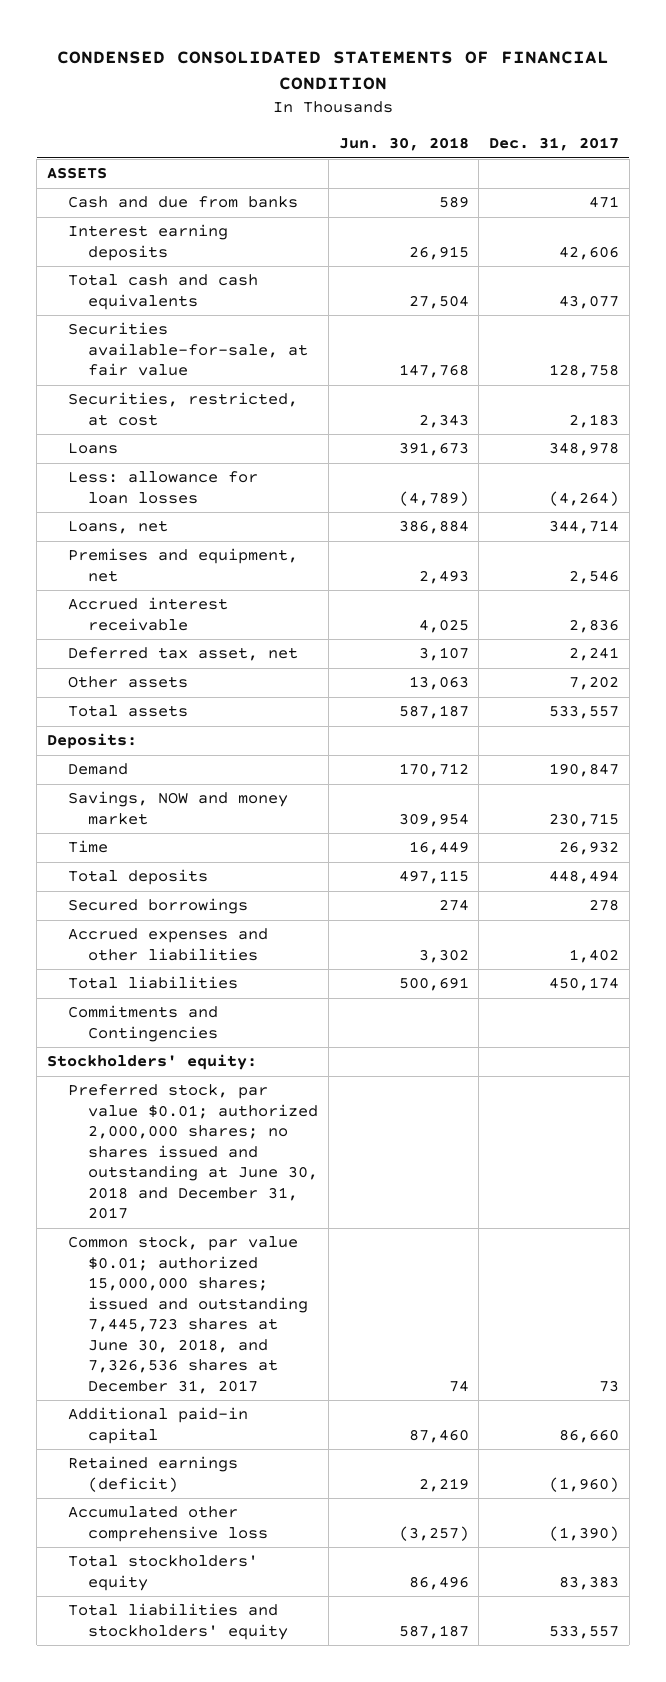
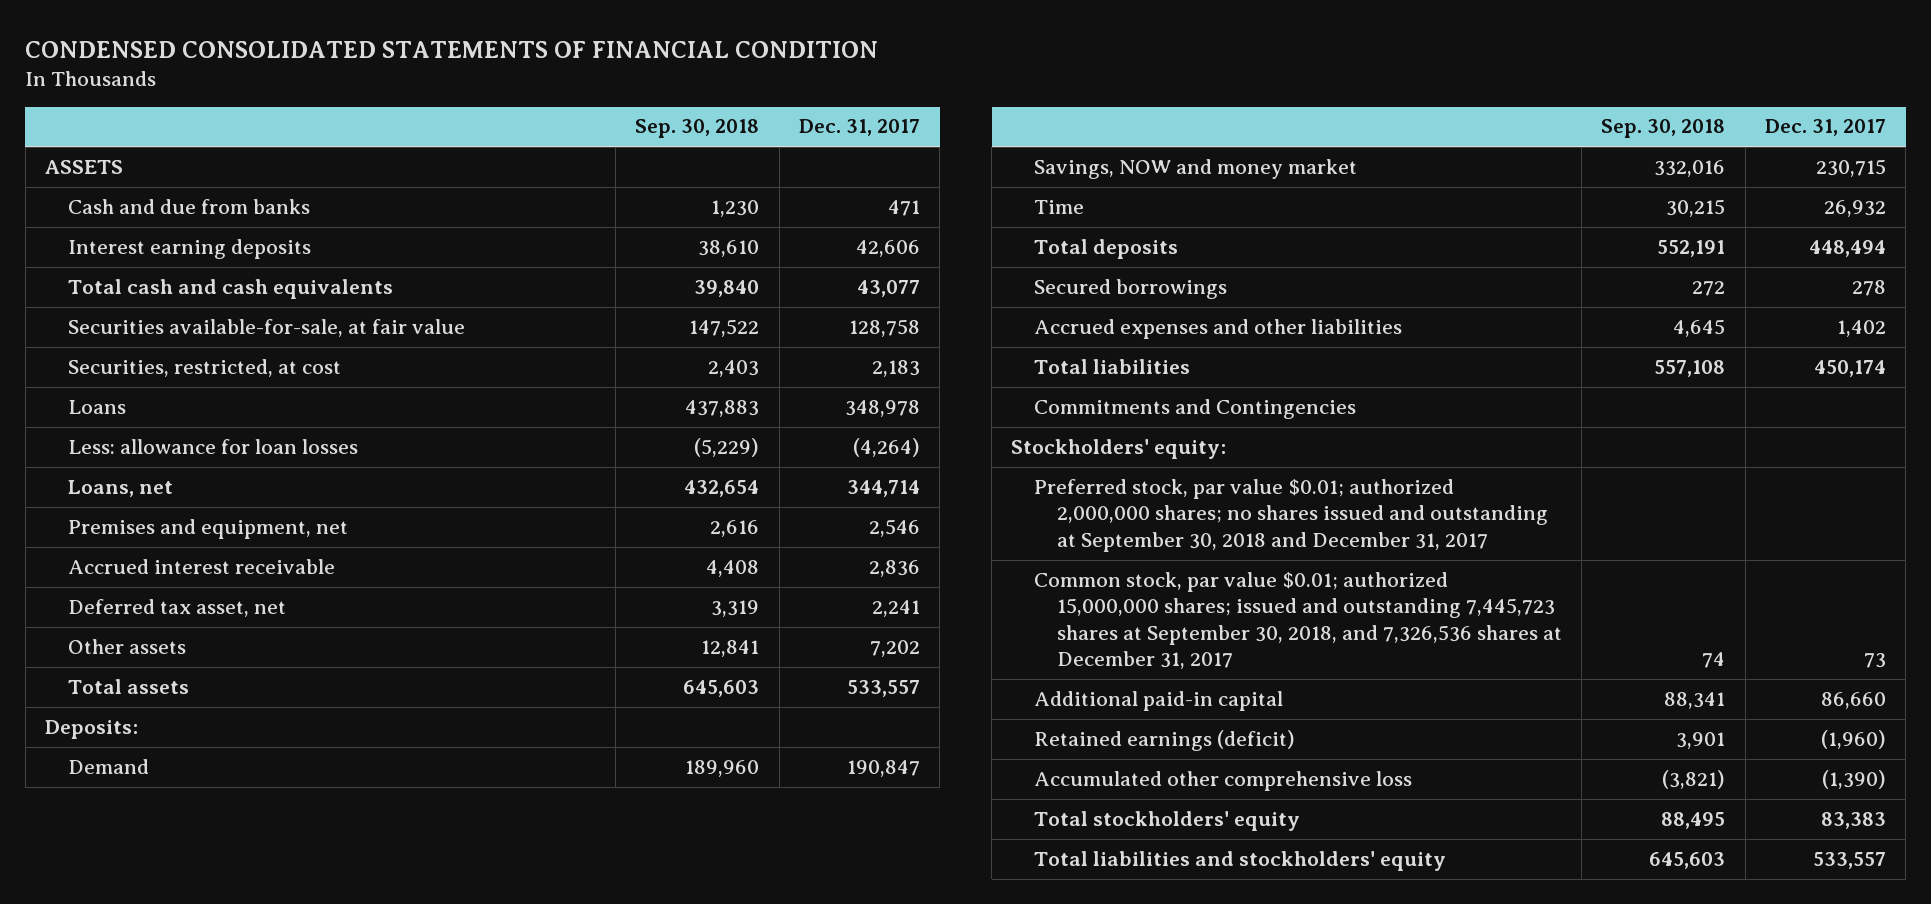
[338,137,469,152] Jun. 30, 2018 -> none
none -> [635,119,760,139] Sep. 30, 2018
[67,1084,319,1220] Preferred stock, par value $0.01; authorized 2,000,000 shares; no shares issued and outstanding at June 30, 2018 and December 31, 2017 -> [1034,478,1548,552] Preferred stock, par value $0.01; authorized 2,000,000 shares; no shares issued and outstanding at September 30, 2018 and December 31, 2017
[67,1236,309,1394] Common stock, par value $0.01; authorized 15,000,000 shares; issued and outstanding 7,445,723 shares at June 30, 2018, and 7,326,536 shares at December 31, 2017 -> [1034,571,1562,670] Common stock, par value $0.01; authorized 15,000,000 shares; issued and outstanding 7,445,723 shares at September 30, 2018, and 7,326,536 shares at December 31, 2017

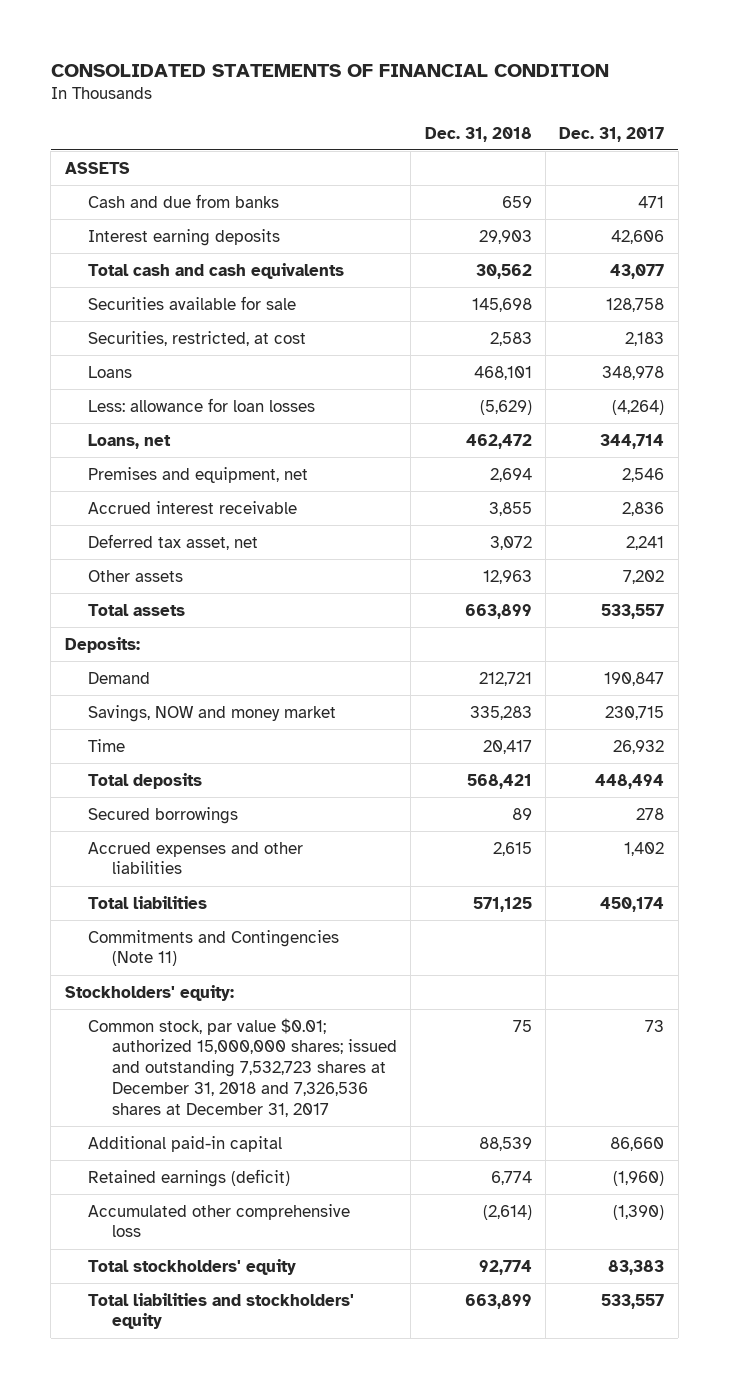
[25,40,879,58] CONDENSED CONSOLIDATED STATEMENTS OF FINANCIAL CONDITION -> [50,63,609,77] CONSOLIDATED STATEMENTS OF FINANCIAL CONDITION
[635,119,760,139] Sep. 30, 2018 -> none
none -> [424,126,532,142] Dec. 31, 2018
[67,318,465,337] Securities available-for-sale, at fair value -> [88,295,297,310] Securities available for sale
[1034,398,1357,419] Commitments and Contingencies -> [88,929,340,967] Commitments and Contingencies (Note 11)
[1034,478,1548,552] Preferred stock, par value $0.01; authorized 2,000,000 shares; no shares issued and outstanding at September 30, 2018 and December 31, 2017 -> none
[1034,571,1562,670] Common stock, par value $0.01; authorized 15,000,000 shares; issued and outstanding 7,445,723 shares at September 30, 2018, and 7,326,536 shares at December 31, 2017 -> [88,1017,398,1118] Common stock, par value $0.01; authorized 15,000,000 shares; issued and outstanding 7,532,723 shares at December 31, 2018 and 7,326,536 shares at December 31, 2017

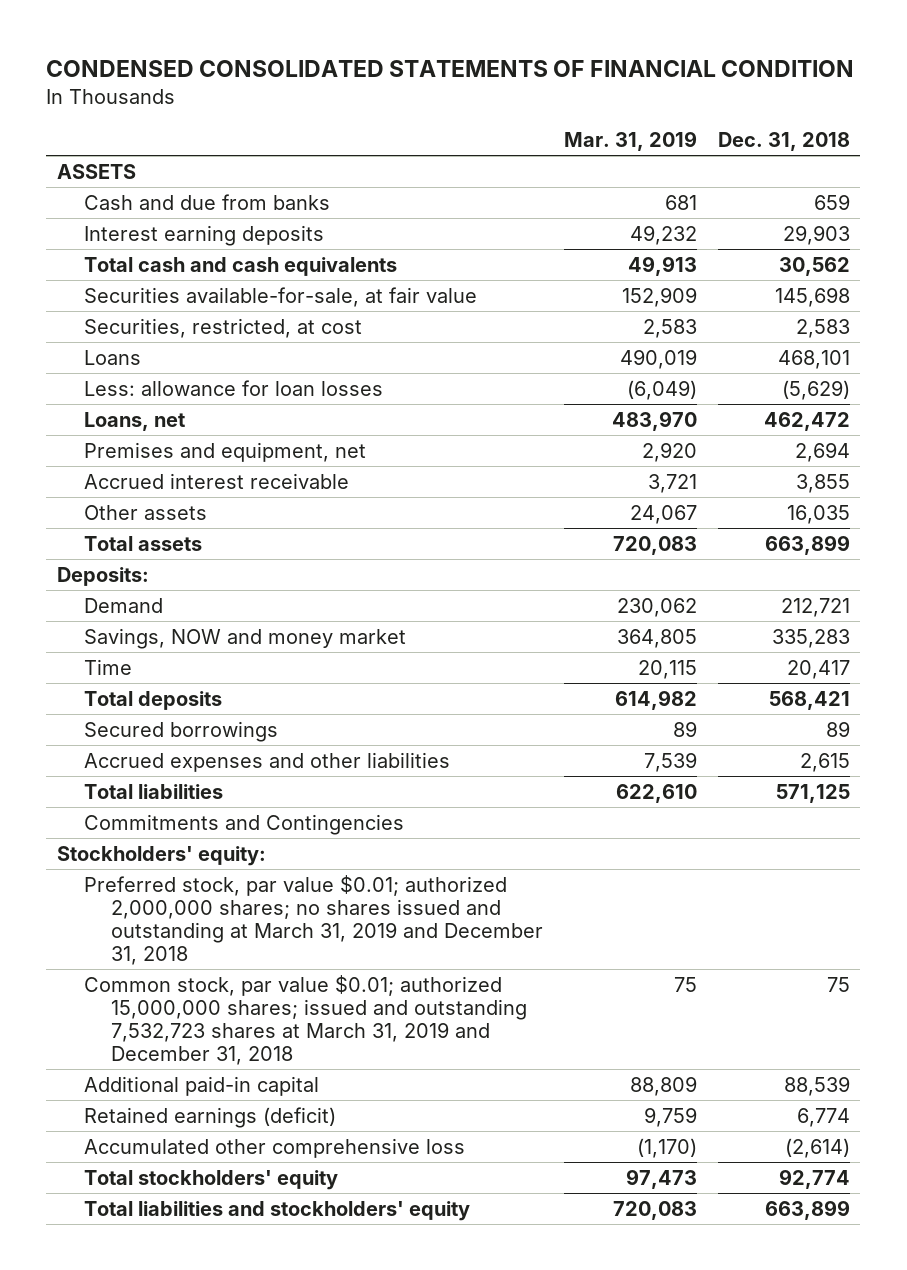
[50,63,609,77] CONSOLIDATED STATEMENTS OF FINANCIAL CONDITION -> [46,60,855,78] CONDENSED CONSOLIDATED STATEMENTS OF FINANCIAL CONDITION
[559,126,665,142] Dec. 31, 2017 -> none
none -> [563,130,697,151] Mar. 31, 2019
[88,295,297,310] Securities available for sale -> [83,286,477,307] Securities available-for-sale, at fair value
[88,533,259,550] Deferred tax asset, net -> none
[482,569,532,584] 12,963 -> [786,504,850,524] 16,035
[88,929,340,967] Commitments and Contingencies (Note 11) -> [83,813,404,835] Commitments and Contingencies
none -> [83,874,544,965] Preferred stock, par value $0.01; authorized 2,000,000 shares; no shares issued and outstanding at March 31, 2019 and December 31, 2018
[88,1017,398,1118] Common stock, par value $0.01; authorized 15,000,000 shares; issued and outstanding 7,532,723 shares at December 31, 2018 and 7,326,536 shares at December 31, 2017 -> [83,974,528,1065] Common stock, par value $0.01; authorized 15,000,000 shares; issued and outstanding 7,532,723 shares at March 31, 2019 and December 31, 2018

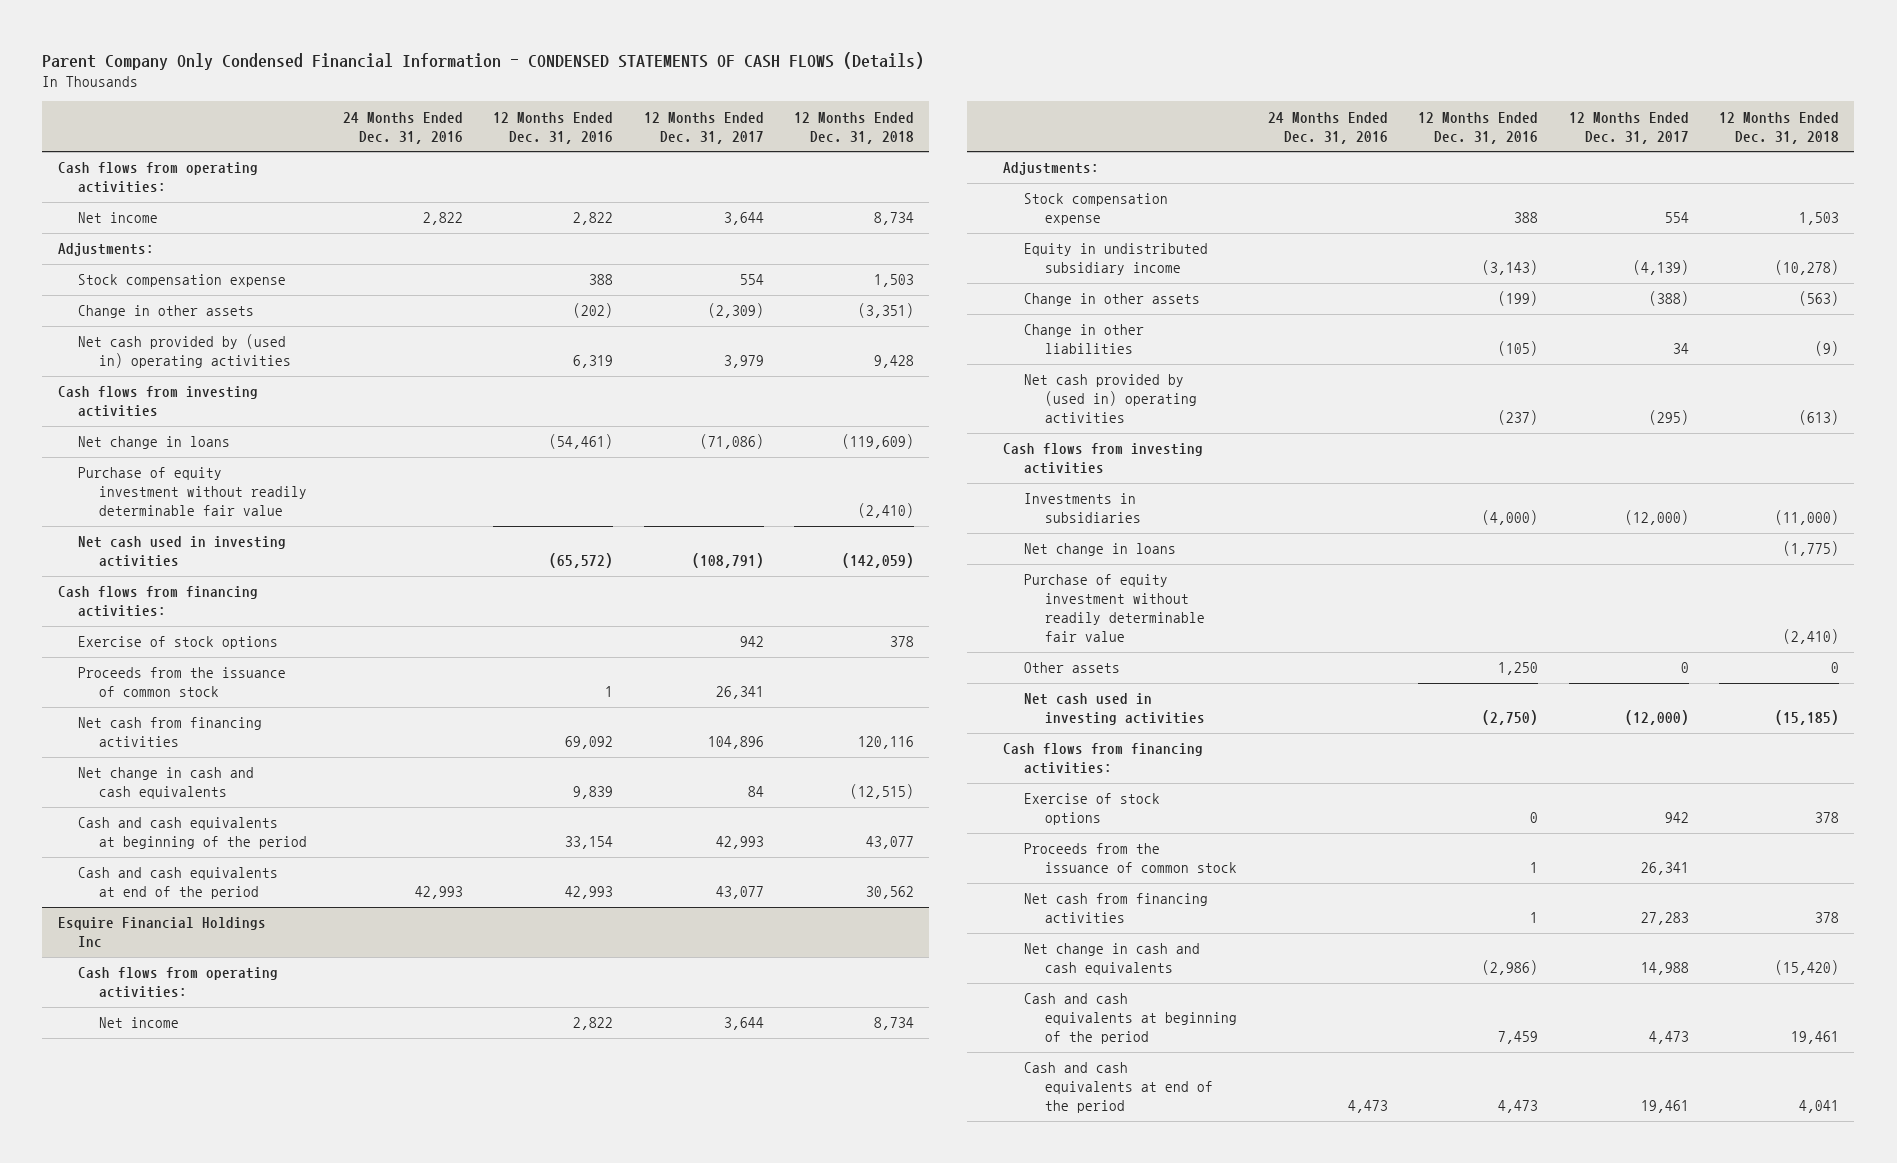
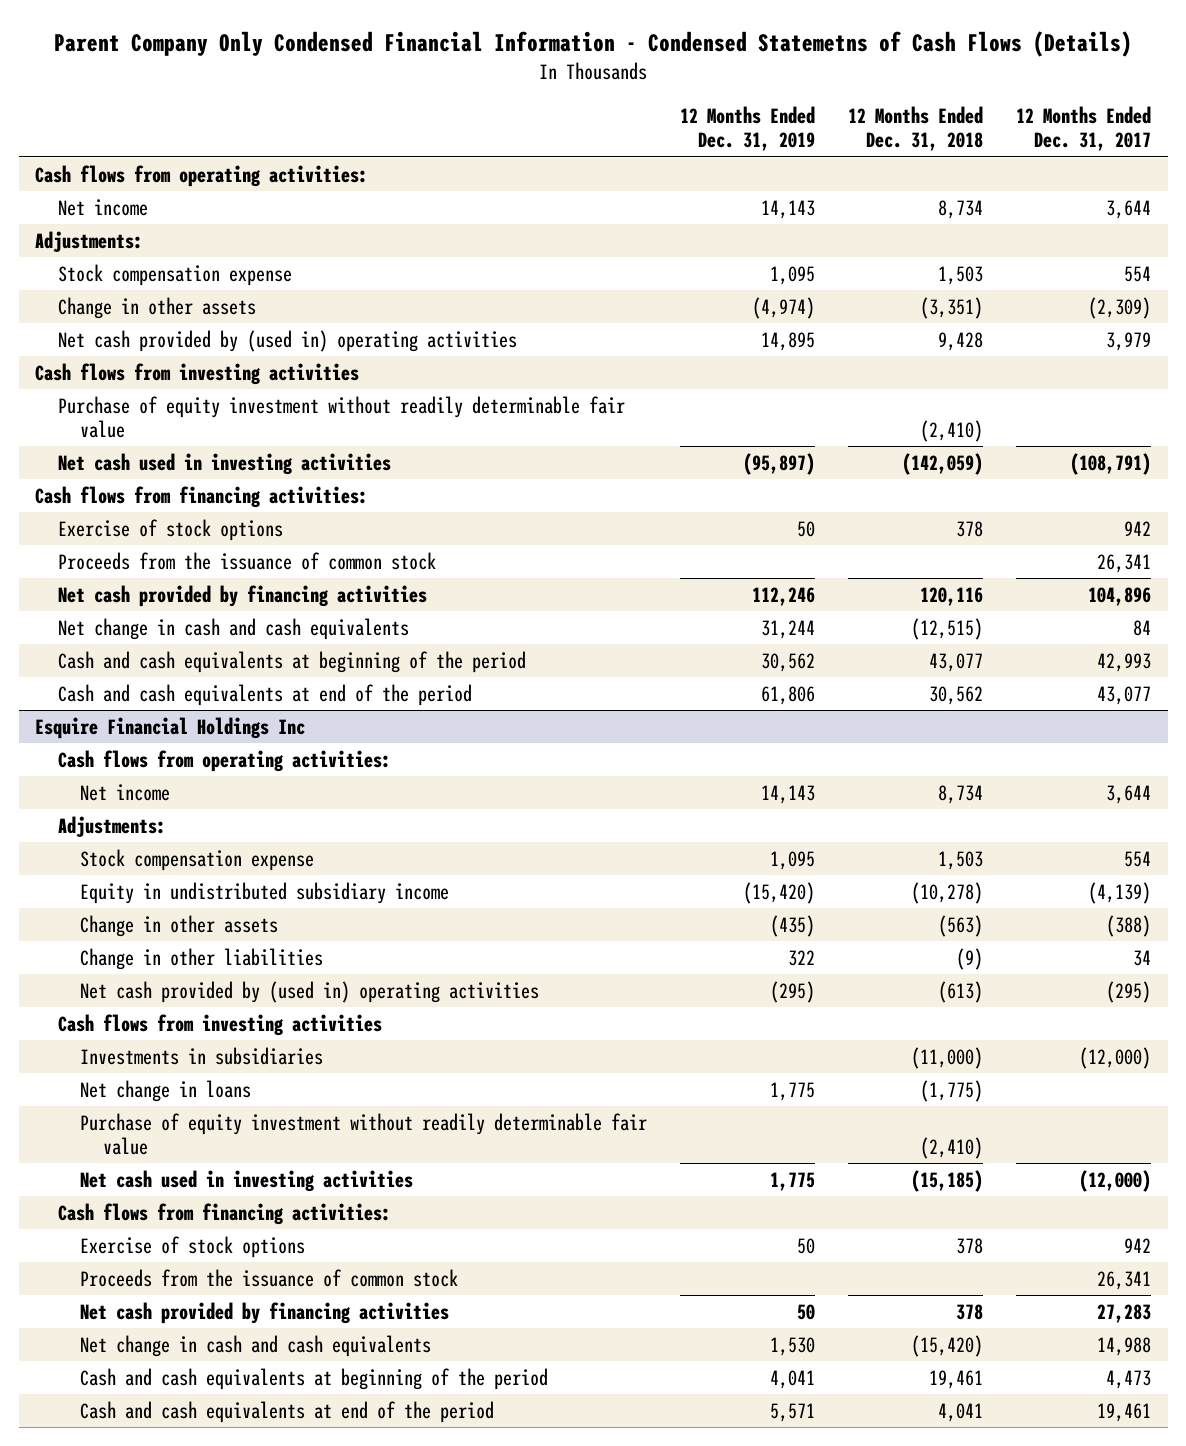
[42,51,925,70] Parent Company Only Condensed Financial Information - CONDENSED STATEMENTS OF CASH FLOWS (Details) -> [54,30,1133,57] Parent Company Only Condensed Financial Information - Condensed Statemetns of Cash Flows (Details)
[342,111,463,144] 24 Months Ended Dec. 31, 2016 -> none
[493,111,614,144] 12 Months Ended Dec. 31, 2016 -> none
none -> [680,106,816,152] 12 Months Ended Dec. 31, 2019
[78,436,231,450] Net change in loans -> none
[78,717,263,748] Net cash from financing activities -> [57,584,427,607] Net cash provided by financing activities
[1024,662,1121,674] Other assets -> none
[1024,893,1209,924] Net cash from financing activities -> [80,1301,450,1324] Net cash provided by financing activities

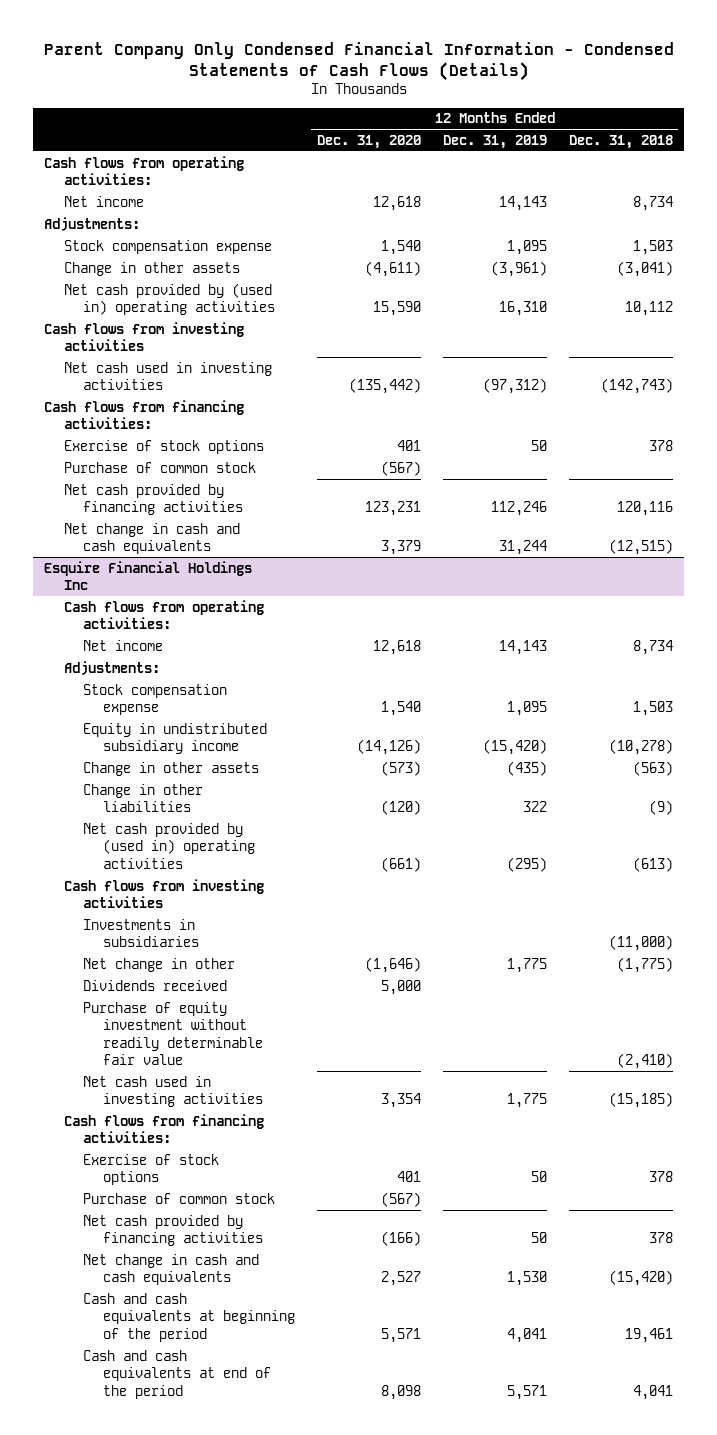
[54,30,1133,57] Parent Company Only Condensed Financial Information - Condensed Statemetns of Cash Flows (Details) -> [43,41,674,81] Parent Company Only Condensed Financial Information - Condensed Statements of Cash Flows (Details)
[1016,106,1152,152] 12 Months Ended Dec. 31, 2017 -> none
none -> [316,134,421,149] Dec. 31, 2020
[752,296,816,319] (4,974) -> [490,260,547,277] (3,961)
[920,296,984,319] (3,351) -> [616,260,673,277] (3,041)
[761,331,816,351] 14,895 -> [498,301,547,317] 16,310
[938,331,984,351] 9,428 -> [624,301,673,317] 10,112
[57,395,625,439] Purchase of equity investment without readily determinable fair value -> none
[743,452,816,475] (95,897) -> [482,378,547,395] (97,312)
[902,452,984,475] (142,059) -> [600,378,673,395] (142,743)
[57,551,436,570] Proceeds from the issuance of common stock -> none
none -> [63,461,256,473] Purchase of common stock
[57,650,526,673] Cash and cash equivalents at beginning of the period -> none
[57,683,472,706] Cash and cash equivalents at end of the period -> none
[80,1079,252,1102] Net change in loans -> [83,957,236,972] Net change in other
none -> [83,979,228,991] Dividends received
[80,1268,459,1287] Proceeds from the issuance of common stock -> none
none -> [83,1192,276,1204] Purchase of common stock

